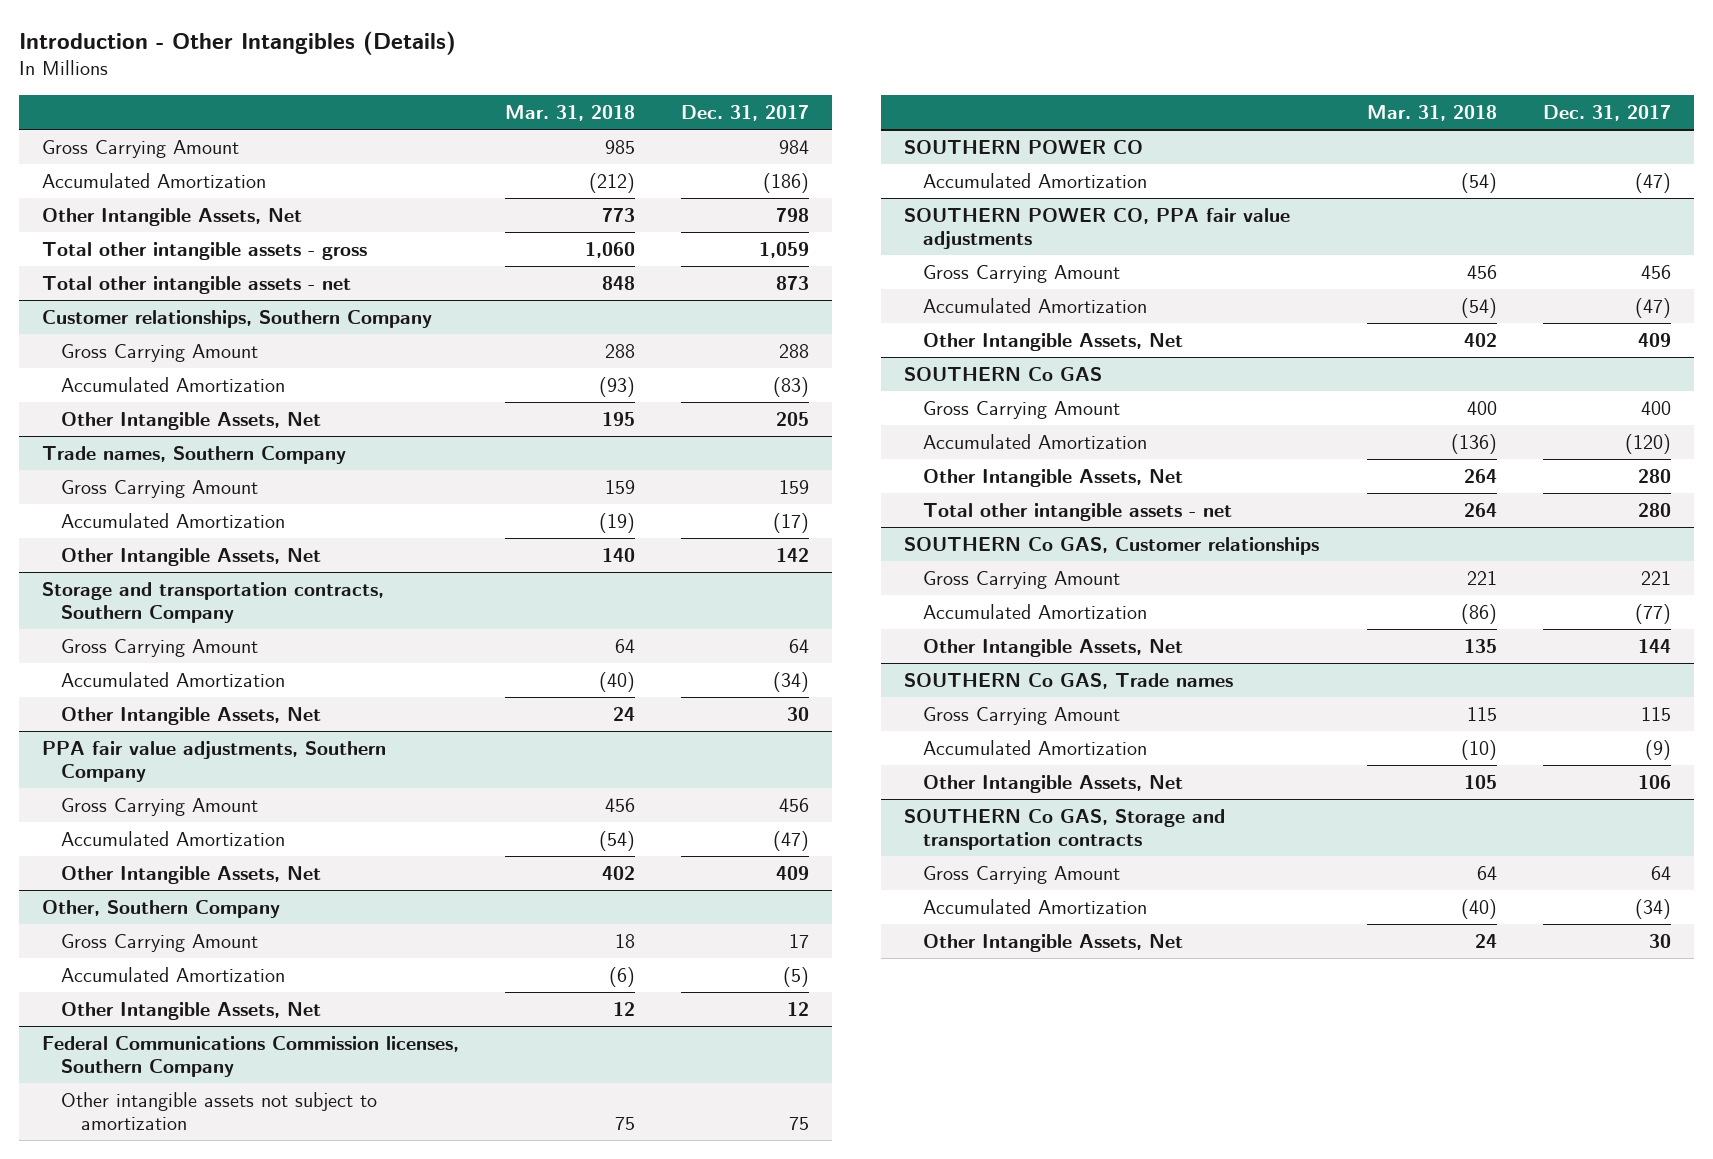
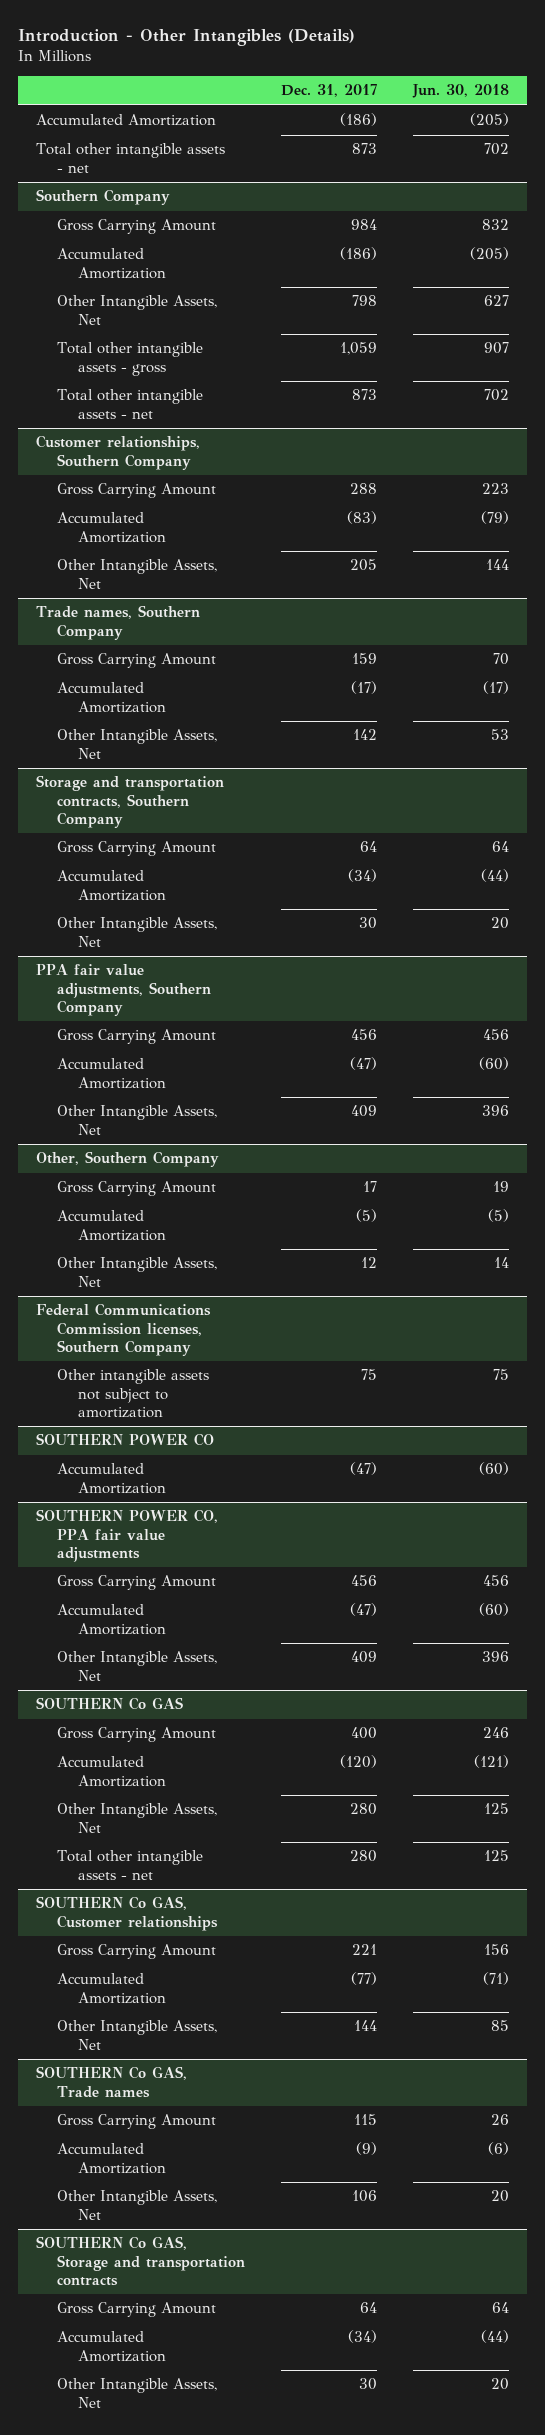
[504,104,635,121] Mar. 31, 2018 -> none
none -> [412,84,510,99] Jun. 30, 2018
none -> [36,114,217,127] Accumulated Amortization
none -> [36,143,226,173] Total other intangible assets - net
none -> [36,189,171,206] Southern Company

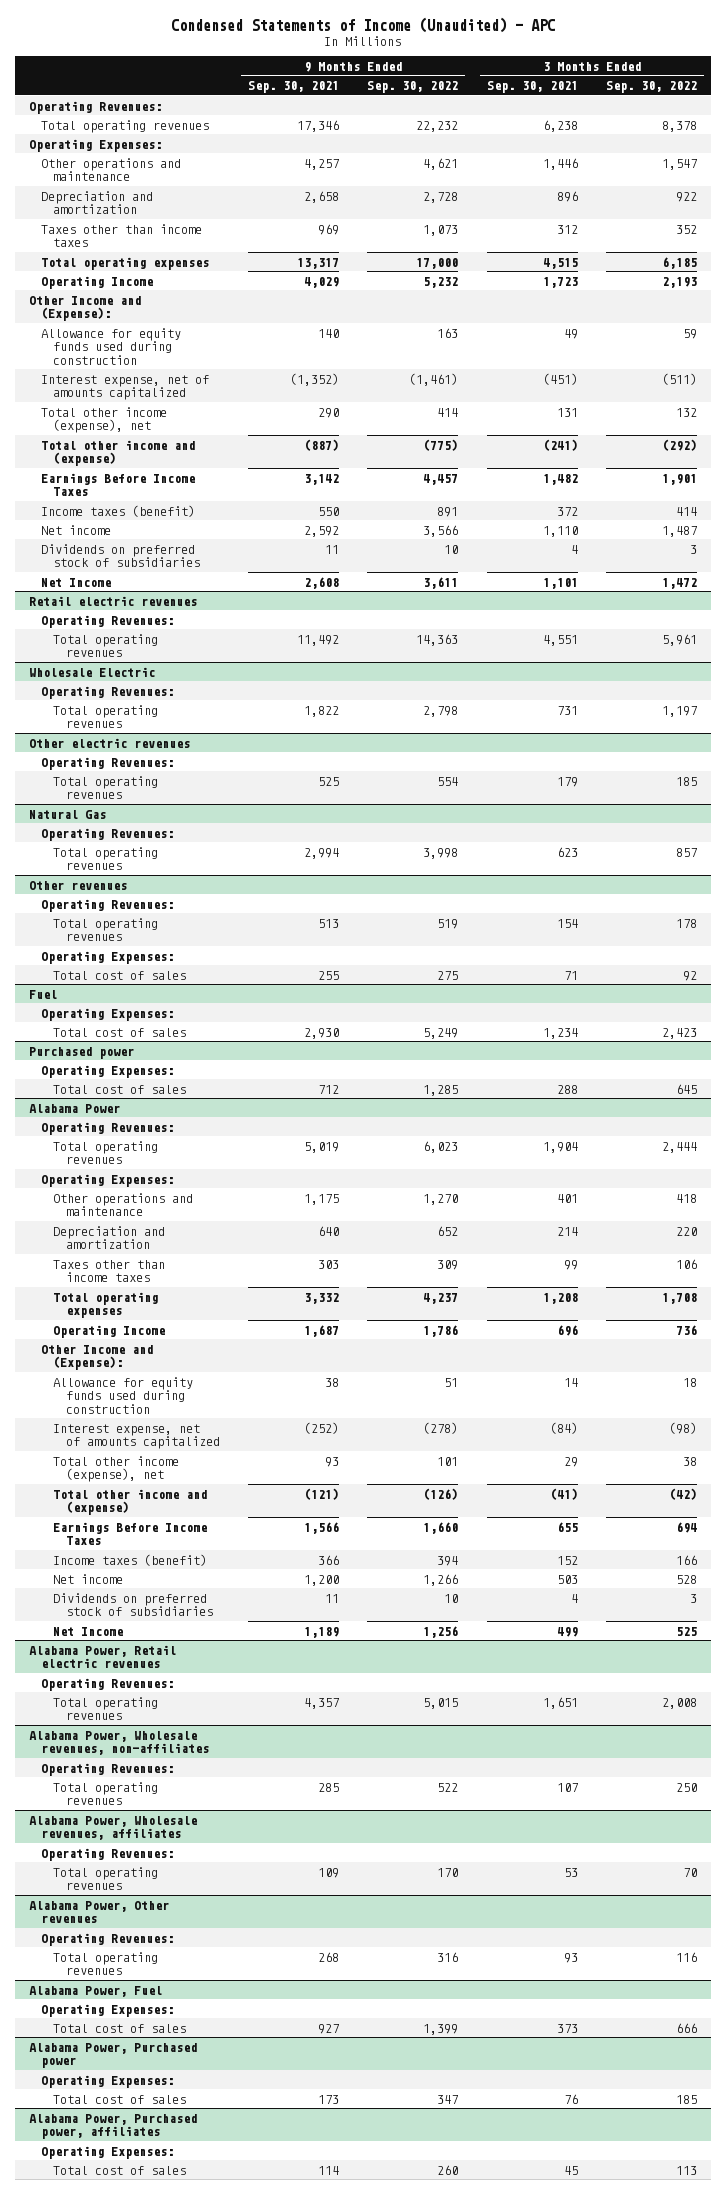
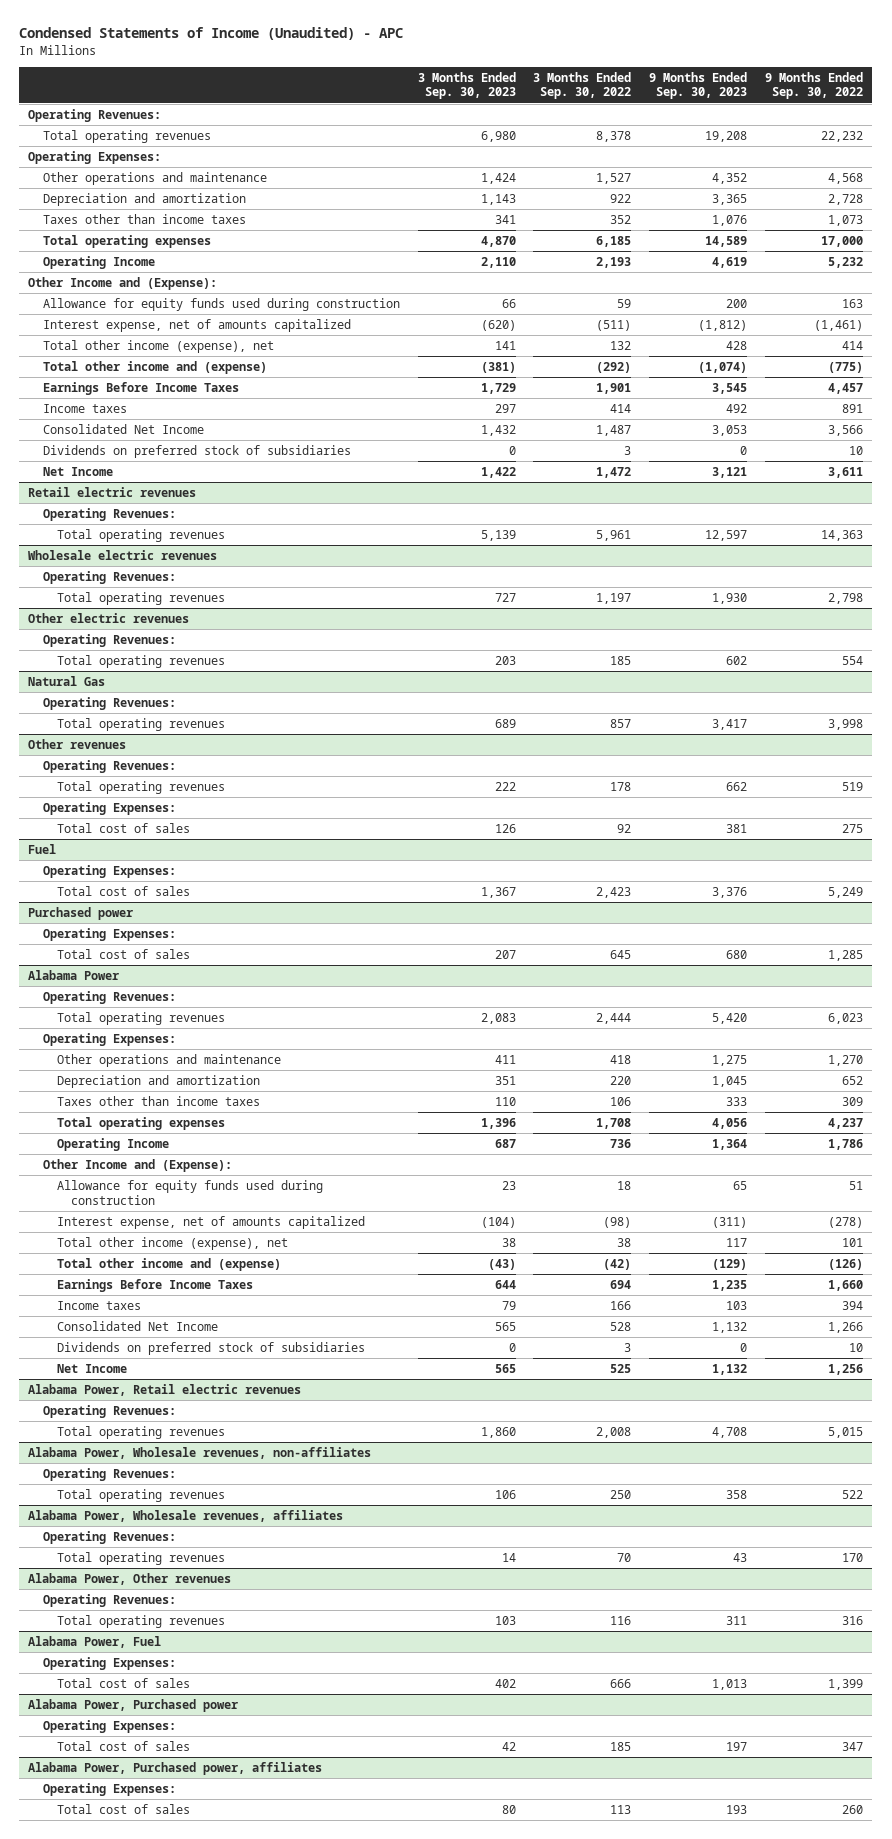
[247,81,339,94] Sep. 30, 2021 -> none
[486,81,578,94] Sep. 30, 2021 -> none
none -> [417,71,516,100] 3 Months Ended Sep. 30, 2023
none -> [649,71,748,100] 9 Months Ended Sep. 30, 2023
[423,157,459,170] 4,621 -> [828,173,864,185] 4,568
[662,158,698,170] 1,547 -> [596,173,632,185] 1,527
[41,504,196,517] Income taxes (benefit) -> [42,404,127,414] Income taxes
[41,524,112,535] Net income -> [42,424,204,435] Consolidated Net Income
[28,666,155,677] Wholesale Electric -> [28,550,218,561] Wholesale electric revenues
[53,1553,208,1566] Income taxes (benefit) -> [56,1301,141,1311] Income taxes
[53,1573,124,1584] Net income -> [56,1321,218,1332] Consolidated Net Income

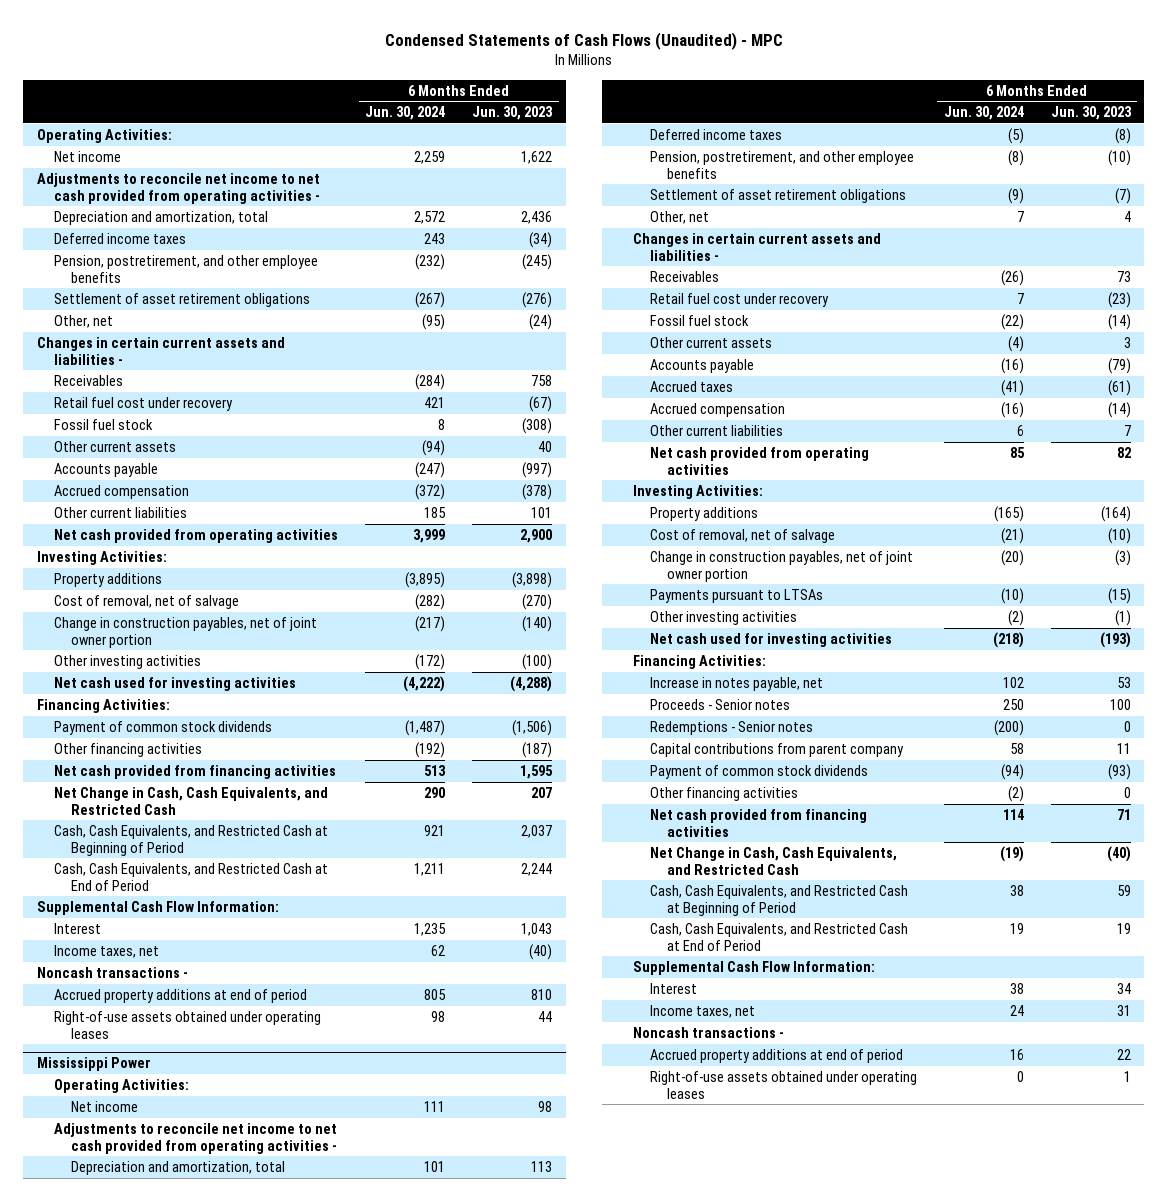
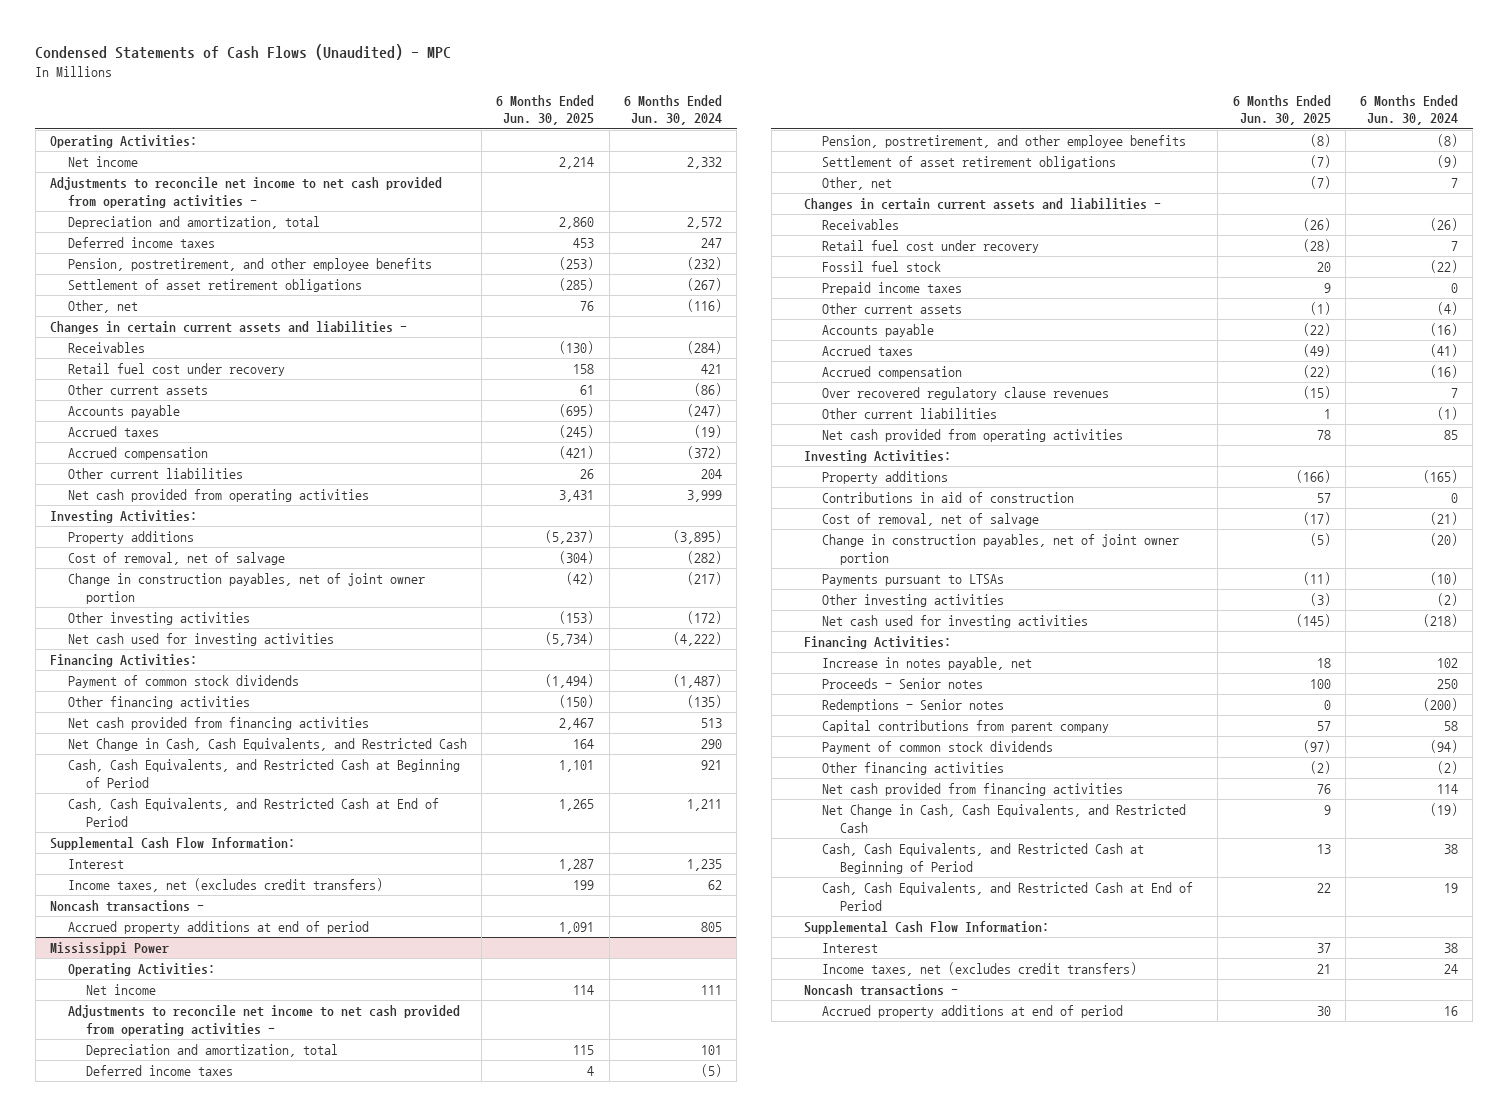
[472,106,554,121] Jun. 30, 2023 -> none
none -> [496,94,595,126] 6 Months Ended Jun. 30, 2025
[414,150,446,164] 2,259 -> [686,157,722,170] 2,332
[424,232,446,244] 243 -> [700,238,722,249] 247
[422,313,446,330] (95) -> [686,299,722,313] (116)
[54,418,154,430] Fossil fuel stock -> none
[422,439,446,456] (94) -> [693,383,722,397] (86)
none -> [67,426,159,438] Accrued taxes
[424,506,447,518] 185 -> [700,469,722,480] 204
[415,741,446,758] (192) -> [686,695,722,709] (135)
[54,944,160,958] Income taxes, net -> [67,878,383,893] Income taxes, net (excludes credit transfers)
[54,1010,322,1039] Right-of-use assets obtained under operating leases -> none
none -> [822,282,963,296] Prepaid income taxes
none -> [822,387,1110,401] Over recovered regulatory clause revenues
[1016,424,1024,436] 6 -> [1437,407,1459,421] (1)
none -> [822,492,1075,504] Contributions in aid of construction
[649,1004,755,1018] Income taxes, net -> [822,962,1138,977] Income taxes, net (excludes credit transfers)
[649,1070,917,1099] Right-of-use assets obtained under operating leases -> none

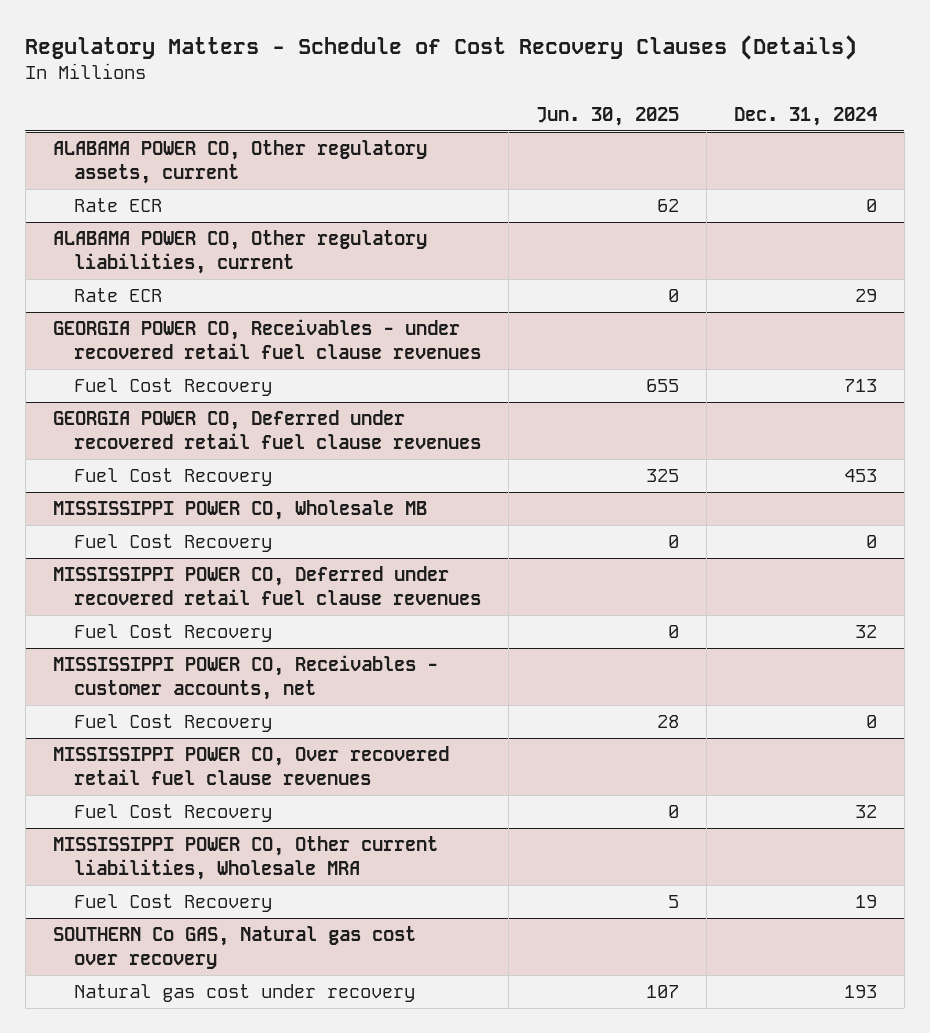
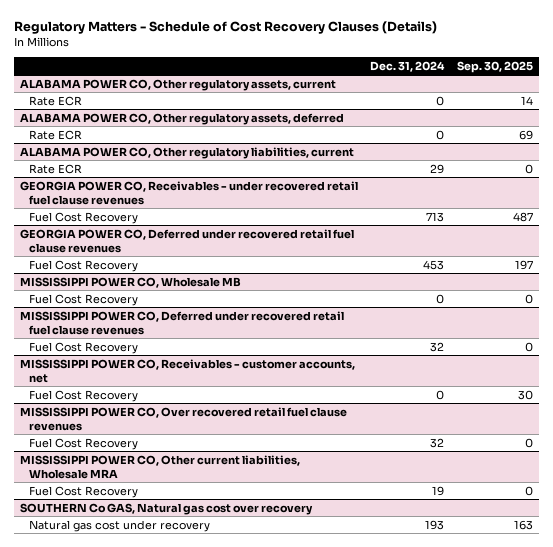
[536,106,680,126] Jun. 30, 2025 -> none
none -> [456,60,533,73] Sep. 30, 2025
none -> [20,112,345,125] ALABAMA POWER CO, Other regulatory assets, deferred
none -> [29,129,83,140] Rate ECR

